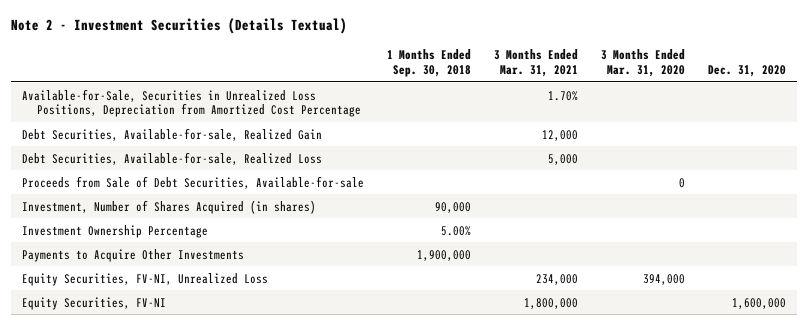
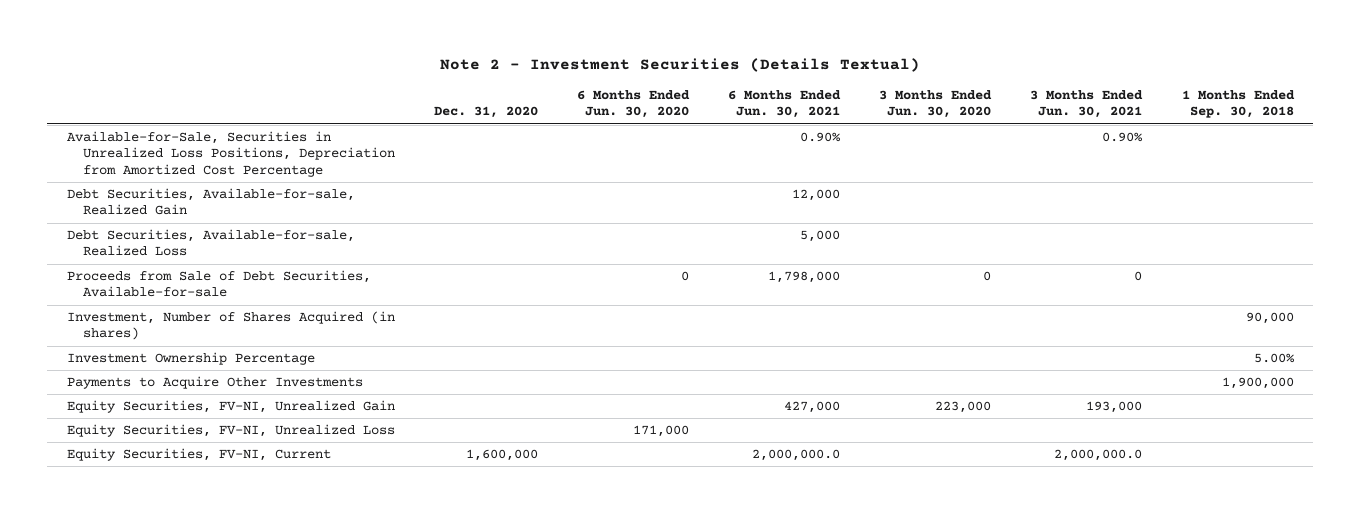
[493,48,578,77] 3 Months Ended Mar. 31, 2021 -> none
[600,48,685,77] 3 Months Ended Mar. 31, 2020 -> none
none -> [577,90,691,119] 6 Months Ended Jun. 30, 2020
none -> [728,90,842,119] 6 Months Ended Jun. 30, 2021
none -> [879,90,993,119] 3 Months Ended Jun. 30, 2020
none -> [1030,90,1144,119] 3 Months Ended Jun. 30, 2021
none -> [66,400,395,414] Equity Securities, FV-NI, Unrealized Gain
[22,296,167,310] Equity Securities, FV-NI -> [66,448,331,462] Equity Securities, FV-NI, Current

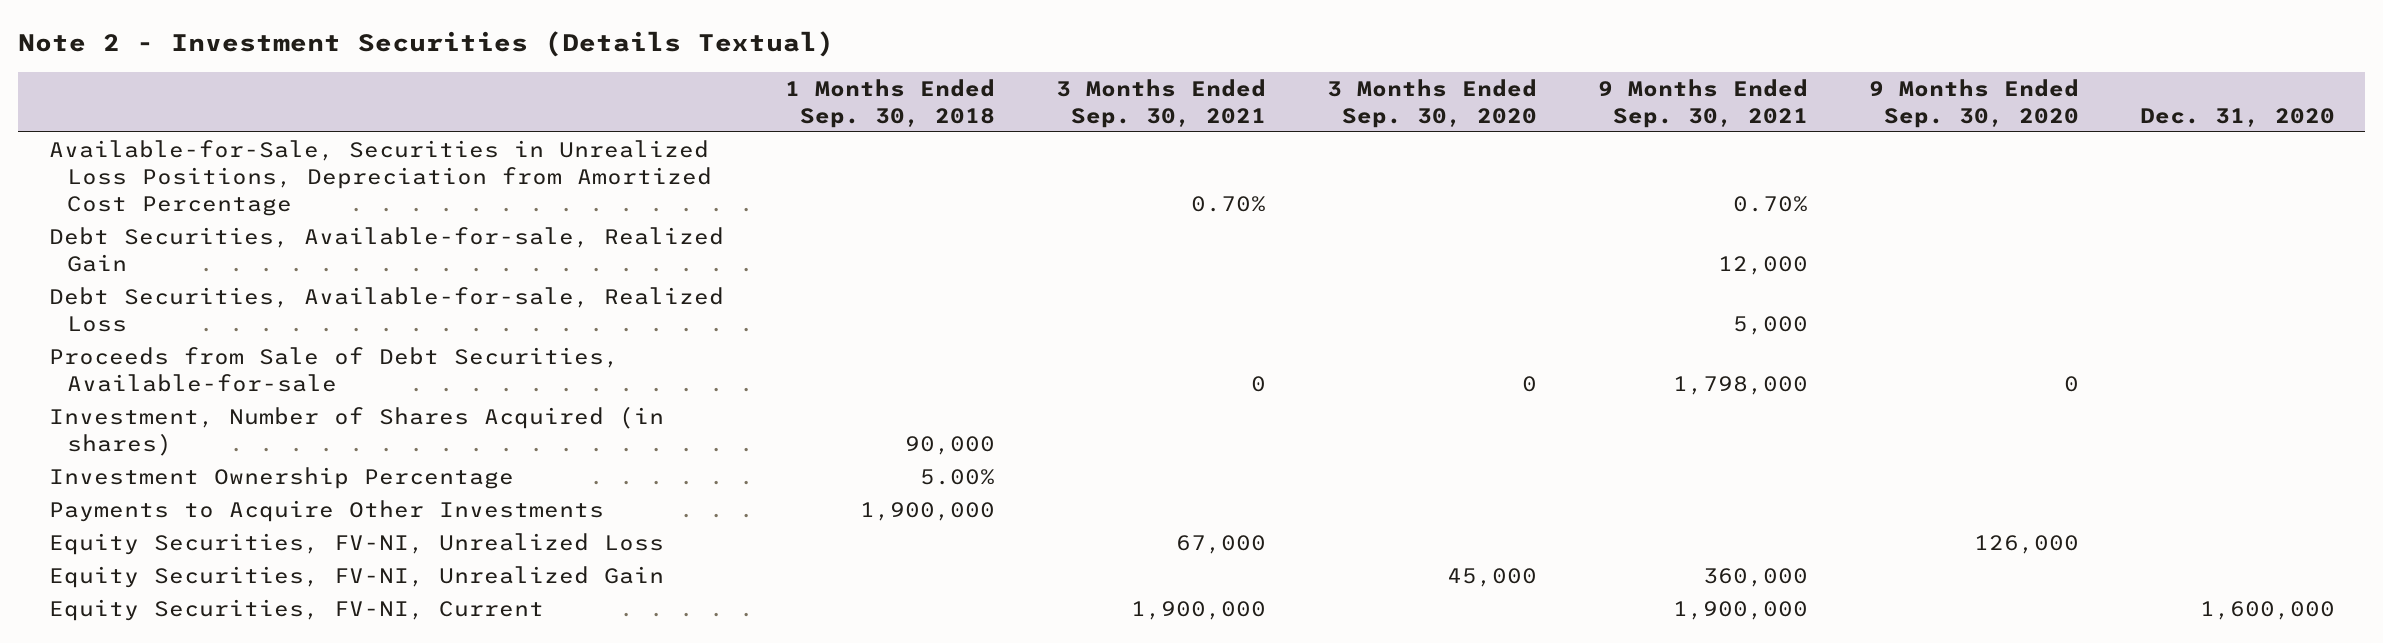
[577,90,691,119] 6 Months Ended Jun. 30, 2020 -> none
[728,90,842,119] 6 Months Ended Jun. 30, 2021 -> none
[879,90,993,119] 3 Months Ended Jun. 30, 2020 -> none
[1030,90,1144,119] 3 Months Ended Jun. 30, 2021 -> none
none -> [1055,78,1266,129] 3 Months Ended Sep. 30, 2021
none -> [1326,78,1537,129] 3 Months Ended Sep. 30, 2020
none -> [1597,78,1808,129] 9 Months Ended Sep. 30, 2021
none -> [1868,78,2079,129] 9 Months Ended Sep. 30, 2020
[66,400,395,414] Equity Securities, FV-NI, Unrealized Gain -> [48,565,664,588] Equity Securities, FV-NI, Unrealized Gain

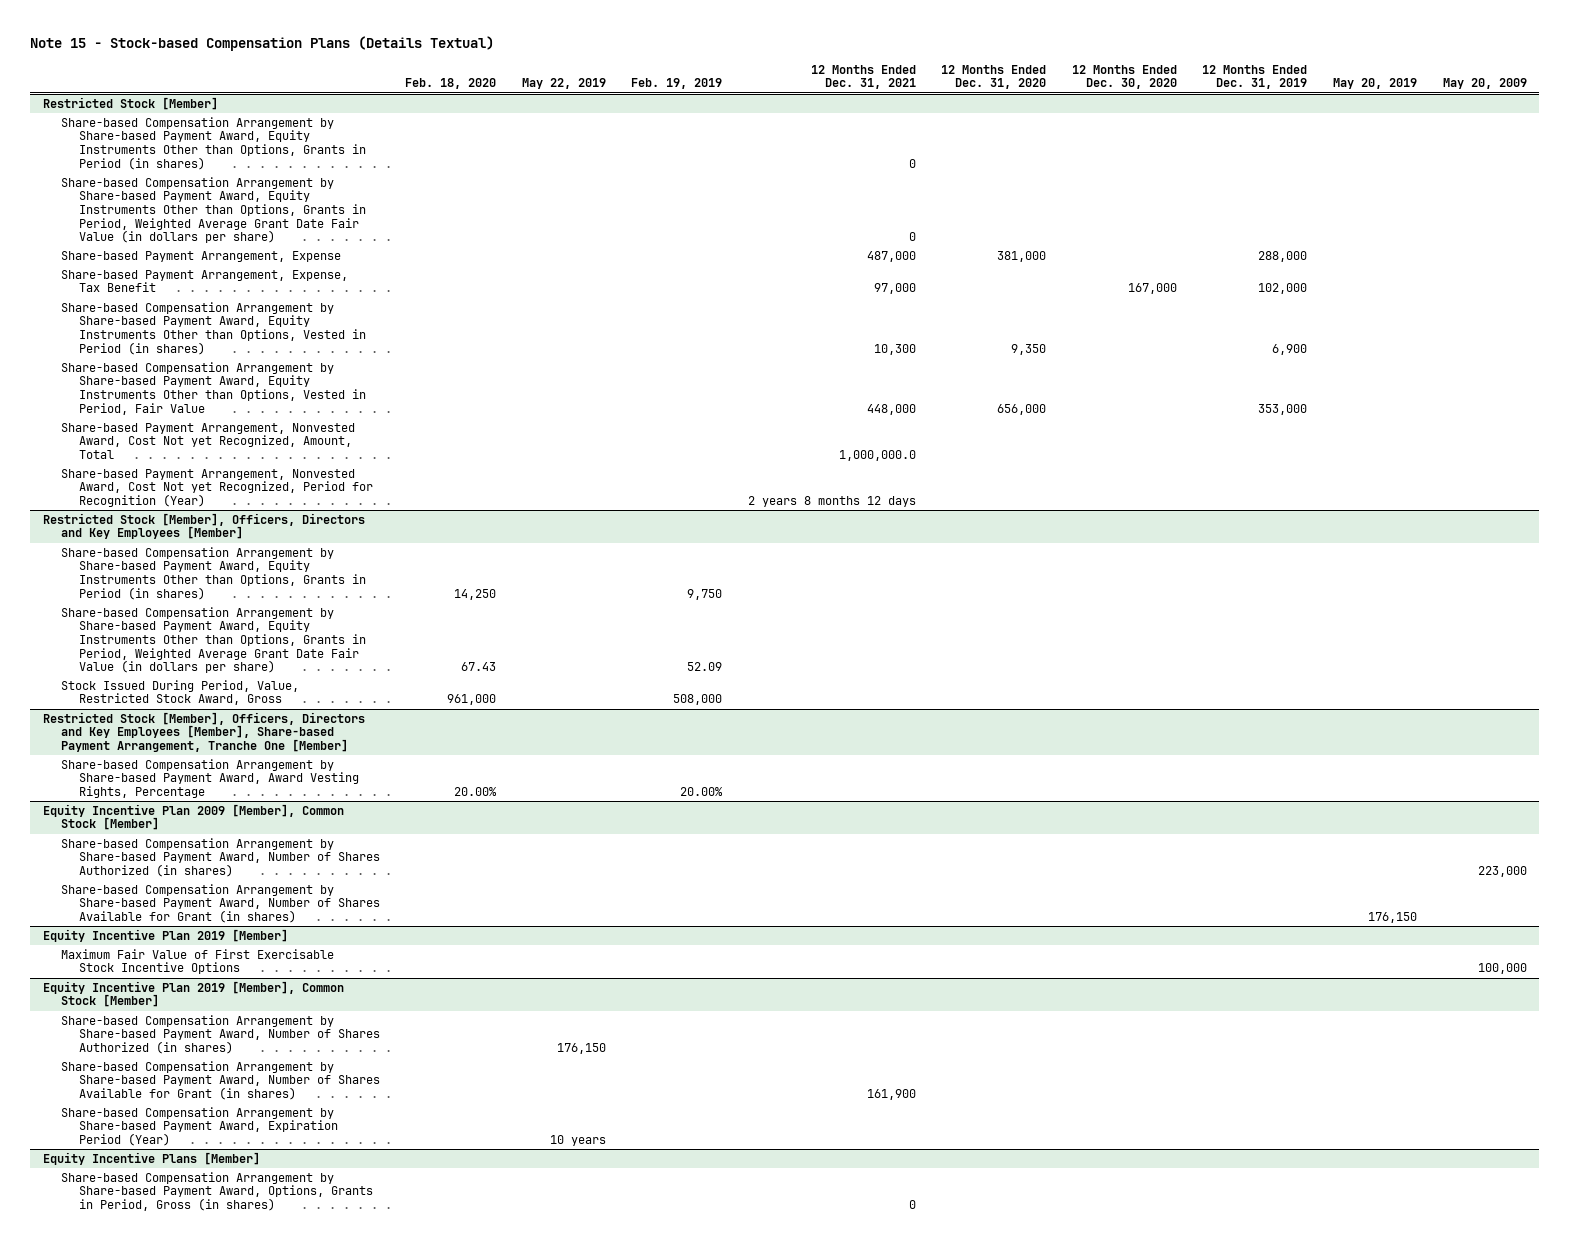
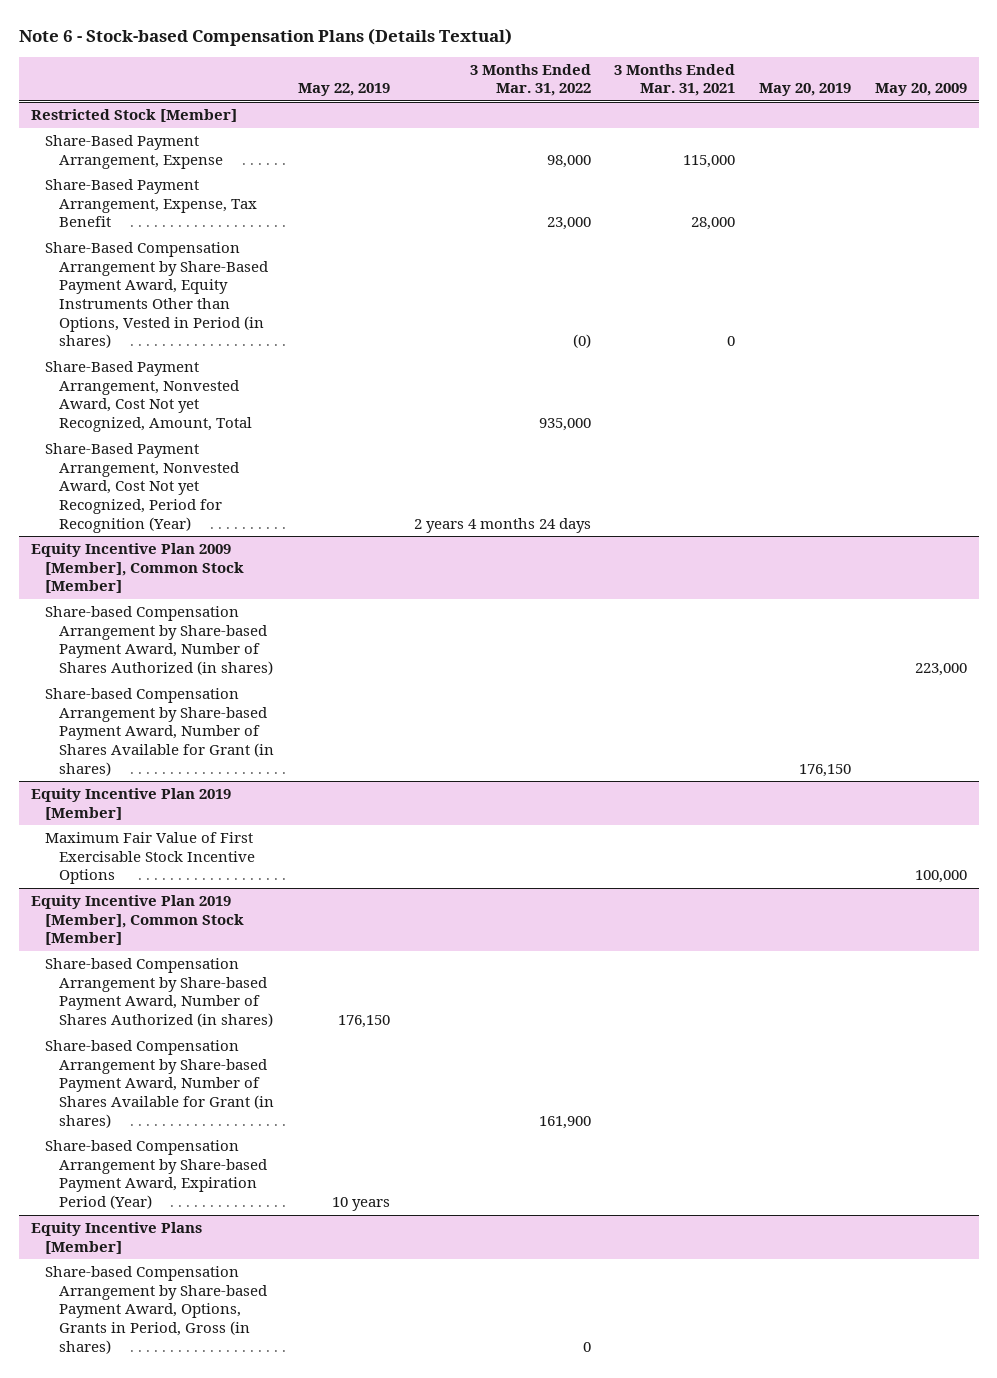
[30,36,495,52] Note 15 - Stock-based Compensation Plans (Details Textual) -> [18,27,512,46] Note 6 - Stock-based Compensation Plans (Details Textual)
[405,78,497,90] Feb. 18, 2020 -> none
[631,78,723,90] Feb. 19, 2019 -> none
[810,64,916,90] 12 Months Ended Dec. 31, 2021 -> none
[941,64,1047,90] 12 Months Ended Dec. 31, 2020 -> none
[1071,64,1177,90] 12 Months Ended Dec. 30, 2020 -> none
[1202,64,1308,90] 12 Months Ended Dec. 31, 2019 -> none
none -> [469,63,591,97] 3 Months Ended Mar. 31, 2022
none -> [614,63,736,97] 3 Months Ended Mar. 31, 2021
[60,116,366,170] Share-based Compensation Arrangement by Share-based Payment Award, Equity Instruments Other than Options, Grants in Period (in shares) -> none
[60,176,366,244] Share-based Compensation Arrangement by Share-based Payment Award, Equity Instruments Other than Options, Grants in Period, Weighted Average Grant Date Fair Value (in dollars per share) -> none
[60,361,366,415] Share-based Compensation Arrangement by Share-based Payment Award, Equity Instruments Other than Options, Vested in Period, Fair Value -> none
[43,512,366,540] Restricted Stock [Member], Officers, Directors and Key Employees [Member] -> none
[60,546,366,600] Share-based Compensation Arrangement by Share-based Payment Award, Equity Instruments Other than Options, Grants in Period (in shares) -> none
[60,606,366,674] Share-based Compensation Arrangement by Share-based Payment Award, Equity Instruments Other than Options, Grants in Period, Weighted Average Grant Date Fair Value (in dollars per share) -> none
[60,679,299,706] Stock Issued During Period, Value, Restricted Stock Award, Gross -> none
[43,711,366,752] Restricted Stock [Member], Officers, Directors and Key Employees [Member], Share-based Payment Arrangement, Tranche One [Member] -> none
[60,758,359,798] Share-based Compensation Arrangement by Share-based Payment Award, Award Vesting Rights, Percentage -> none
[60,250,341,262] Share-based Payment Arrangement, Expense -> [44,135,224,169] Share-Based Payment Arrangement, Expense
[60,269,348,293] Share-based Payment Arrangement, Expense, Tax Benefit -> [44,179,258,228] Share-Based Payment Arrangement, Expense, Tax Benefit
[60,301,366,355] Share-based Compensation Arrangement by Share-based Payment Award, Equity Instruments Other than Options, Vested in Period (in shares) -> [44,242,269,349] Share-Based Compensation Arrangement by Share-Based Payment Award, Equity Instruments Other than Options, Vested in Period (in shares)
[60,422,355,459] Share-based Payment Arrangement, Nonvested Award, Cost Not yet Recognized, Amount, Total -> [44,361,253,433] Share-Based Payment Arrangement, Nonvested Award, Cost Not yet Recognized, Amount, Total
[60,468,373,507] Share-based Payment Arrangement, Nonvested Award, Cost Not yet Recognized, Period for Recognition (Year) -> [44,443,240,533] Share-Based Payment Arrangement, Nonvested Award, Cost Not yet Recognized, Period for Recognition (Year)

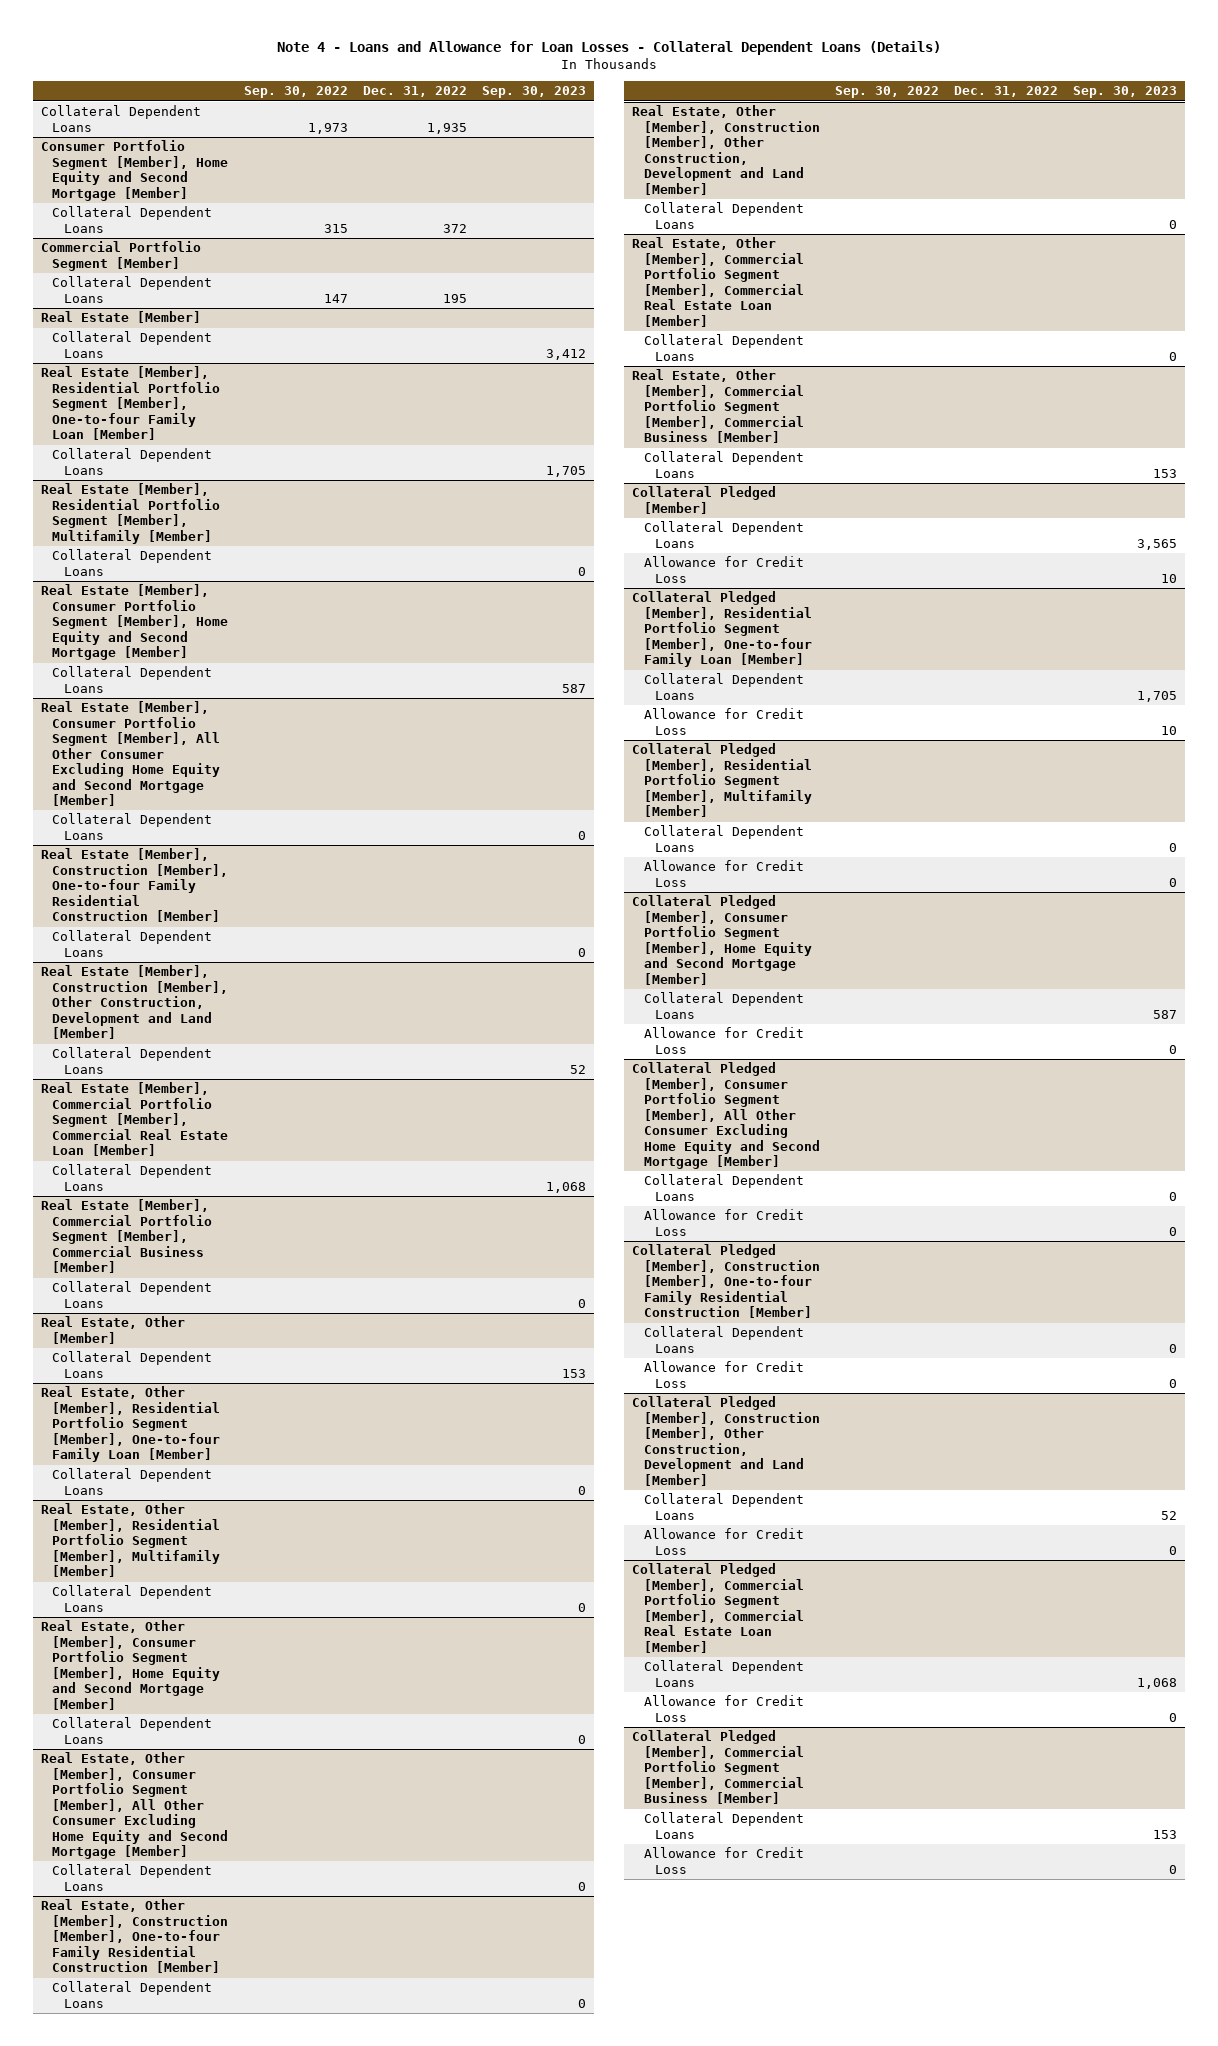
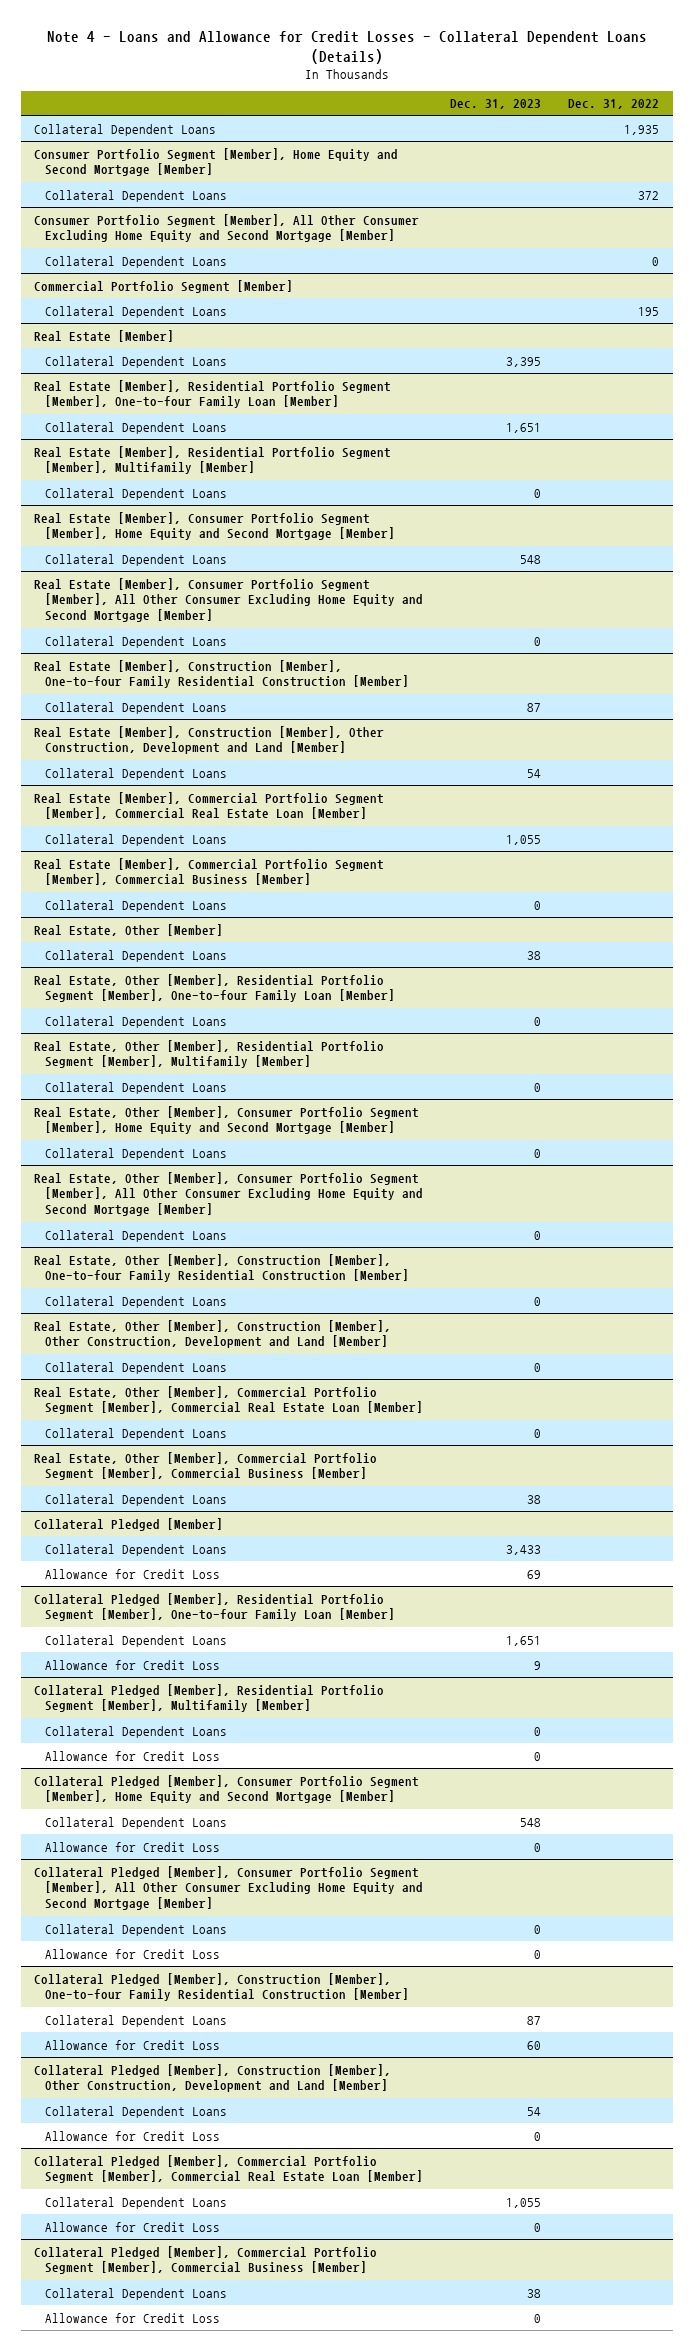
[277,41,942,56] Note 4 - Loans and Allowance for Loan Losses - Collateral Dependent Loans (Details) -> [46,30,647,64] Note 4 - Loans and Allowance for Credit Losses - Collateral Dependent Loans (Details)
[243,86,348,99] Sep. 30, 2022 -> none
[482,86,587,99] Sep. 30, 2023 -> none
none -> [450,99,542,110] Dec. 31, 2023
none -> [34,213,420,243] Consumer Portfolio Segment [Member], All Other Consumer Excluding Home Equity and Second Mortgage [Member]
none -> [44,255,227,268] Collateral Dependent Loans

